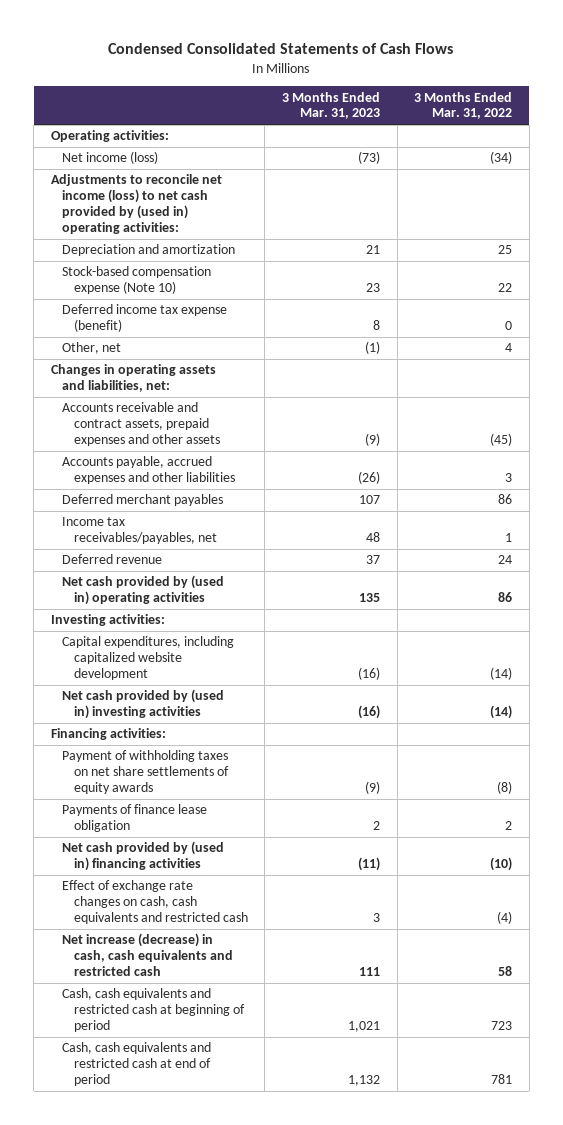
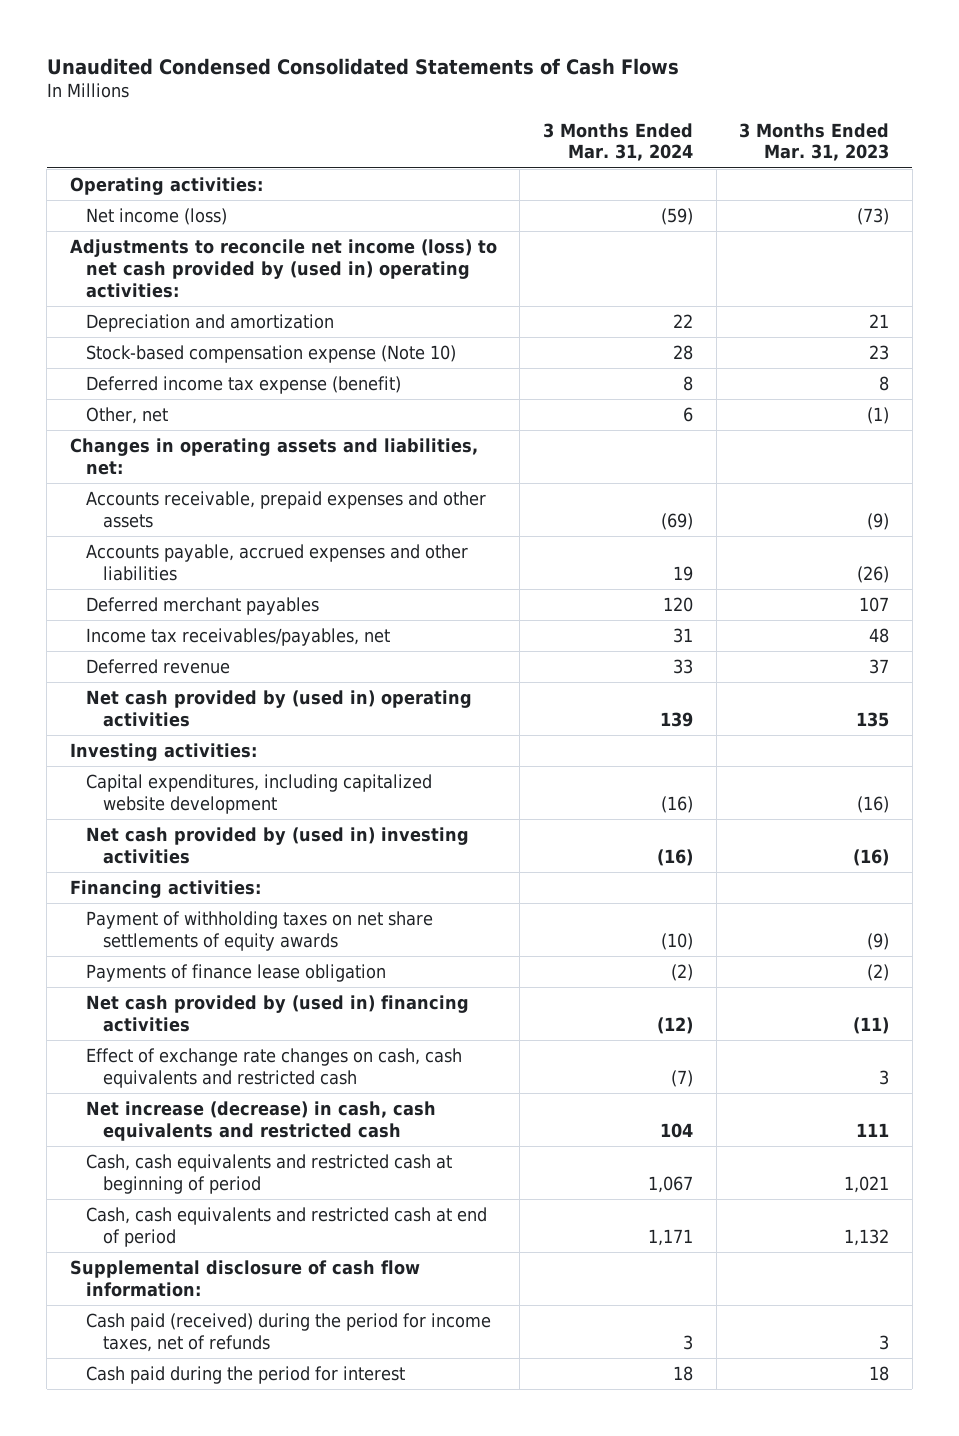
[108,43,454,55] Condensed Consolidated Statements of Cash Flows -> [46,57,679,75] Unaudited Condensed Consolidated Statements of Cash Flows
[414,91,513,120] 3 Months Ended Mar. 31, 2022 -> none
none -> [543,122,694,162] 3 Months Ended Mar. 31, 2024
[62,402,220,447] Accounts receivable and contract assets, prepaid expenses and other assets -> [86,490,487,528] Accounts receivable, prepaid expenses and other assets
[373,821,381,831] 2 -> [867,963,890,981] (2)
none -> [69,1259,420,1297] Supplemental disclosure of cash flow information:
none -> [86,1312,492,1352] Cash paid (received) during the period for income taxes, net of refunds
none -> [86,1365,406,1384] Cash paid during the period for interest

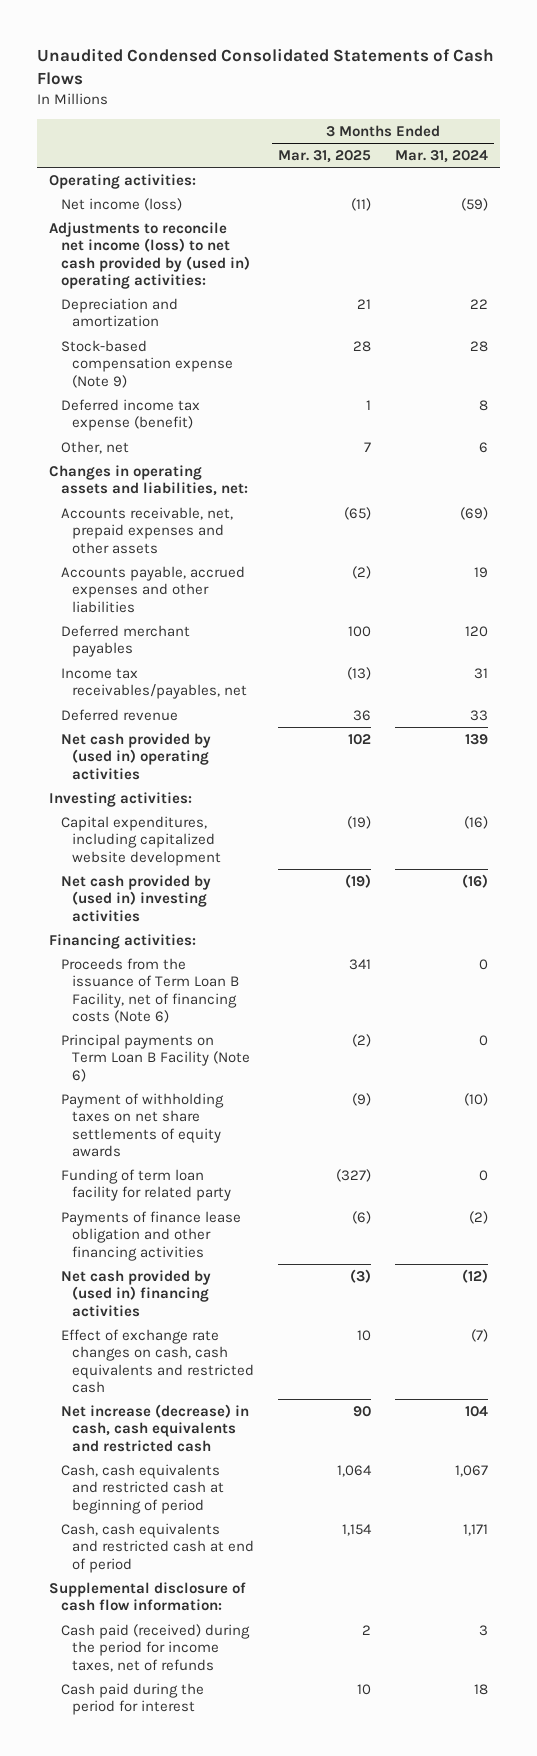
[739,122,890,162] 3 Months Ended Mar. 31, 2023 -> none
none -> [278,150,372,164] Mar. 31, 2025
[86,344,457,363] Stock-based compensation expense (Note 10) -> [60,339,234,388] Stock-based compensation expense (Note 9)
[86,490,487,528] Accounts receivable, prepaid expenses and other assets -> [60,506,233,554] Accounts receivable, net, prepaid expenses and other assets
none -> [60,957,240,1023] Proceeds from the issuance of Term Loan B Facility, net of financing costs (Note 6)
none -> [60,1033,251,1082] Principal payments on Term Loan B Facility (Note 6)
none -> [60,1168,232,1202] Funding of term loan facility for related party
[86,963,387,982] Payments of finance lease obligation -> [60,1210,241,1261] Payments of finance lease obligation and other financing activities

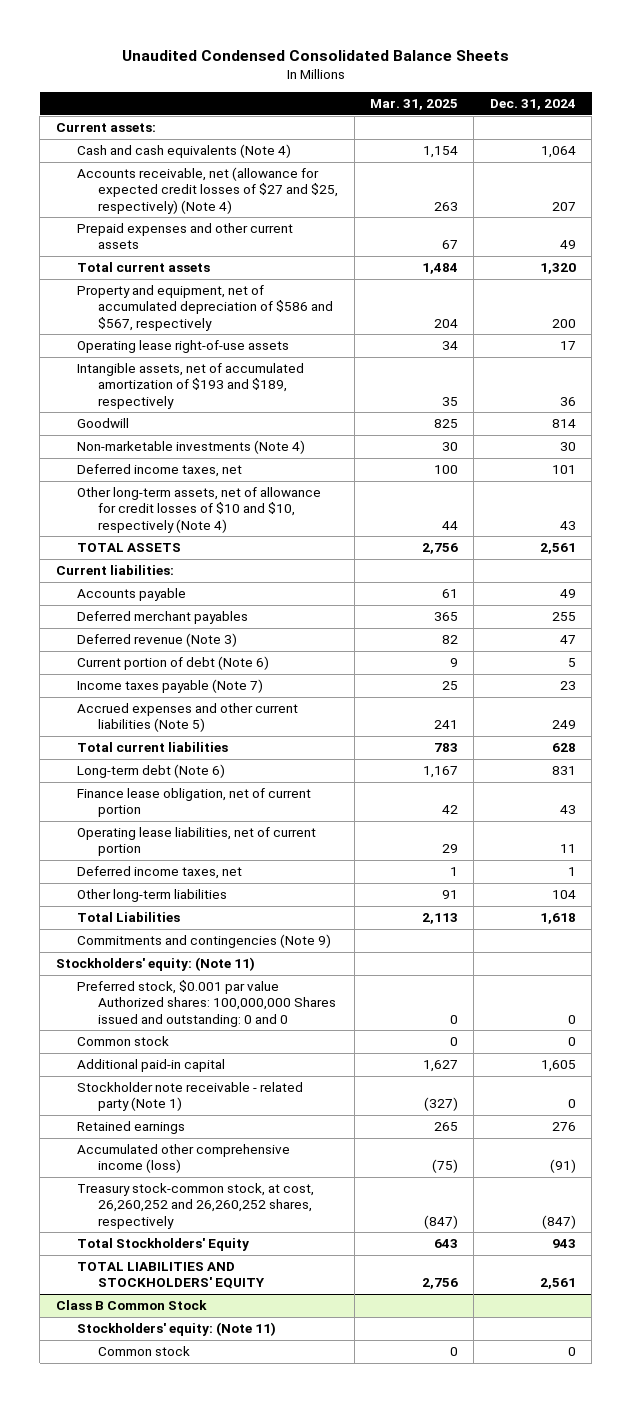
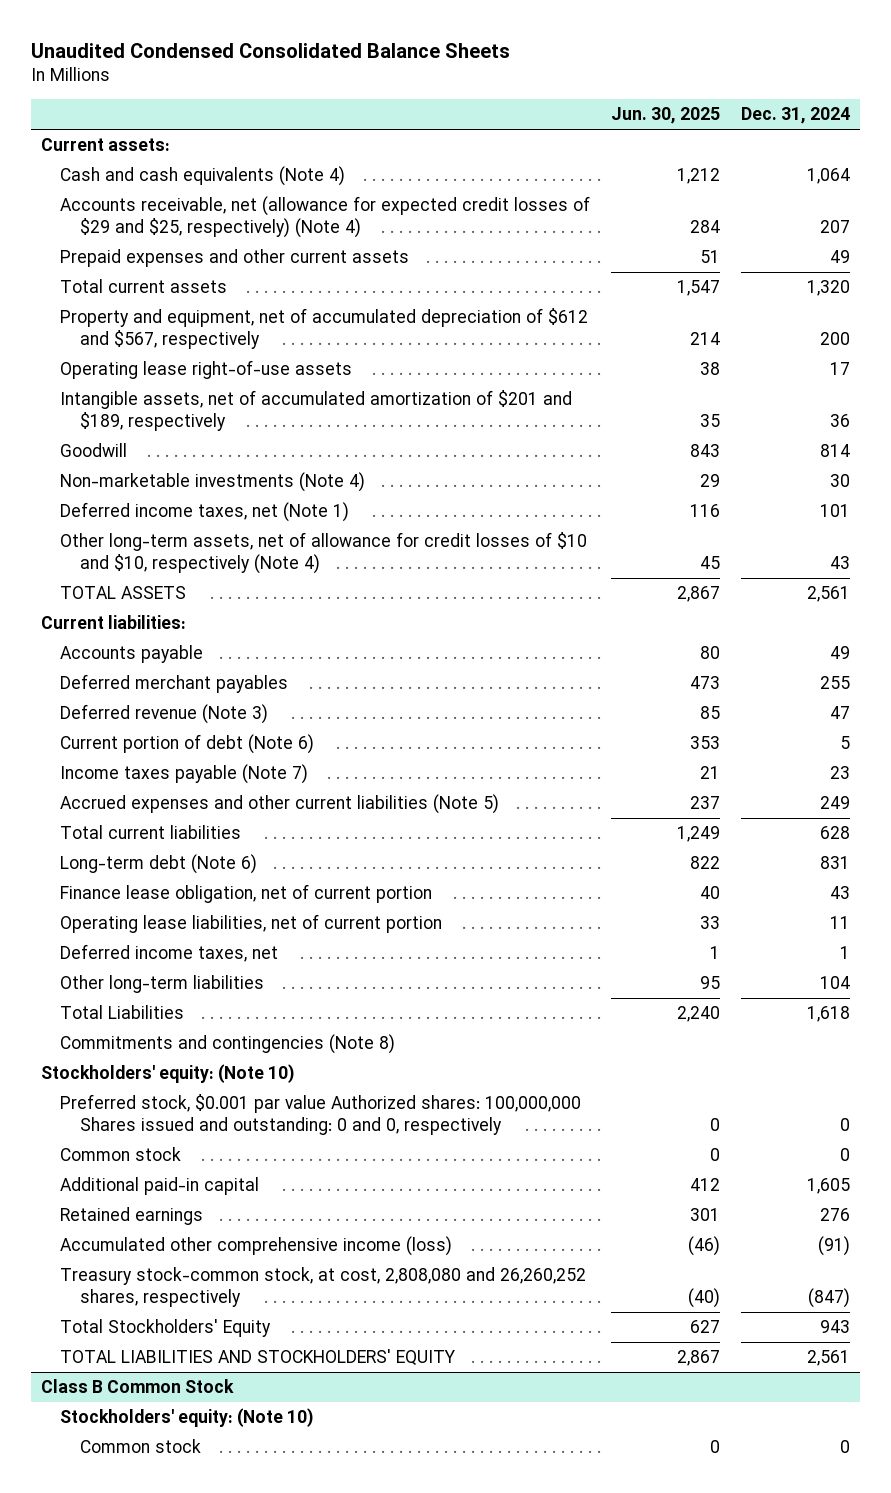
[370,99,459,111] Mar. 31, 2025 -> none
none -> [611,107,721,125] Jun. 30, 2025
[77,167,339,214] Accounts receivable, net (allowance for expected credit losses of $27 and $25, respectively) (Note 4) -> [60,196,591,238] Accounts receivable, net (allowance for expected credit losses of $29 and $25, respectively) (Note 4)
[77,285,334,331] Property and equipment, net of accumulated depreciation of $586 and $567, respectively -> [60,308,589,349] Property and equipment, net of accumulated depreciation of $612 and $567, respectively
[77,363,305,409] Intangible assets, net of accumulated amortization of $193 and $189, respectively -> [60,390,573,431] Intangible assets, net of accumulated amortization of $201 and $189, respectively
[77,464,243,478] Deferred income taxes, net -> [60,502,350,523] Deferred income taxes, net (Note 1)
[77,934,332,949] Commitments and contingencies (Note 9) -> [60,1034,396,1055] Commitments and contingencies (Note 8)
[55,957,255,972] Stockholders' equity: (Note 11) -> [40,1064,295,1084] Stockholders' equity: (Note 10)
[77,980,337,1027] Preferred stock, $0.001 par value Authorized shares: 100,000,000 Shares issued and outstanding: 0 and 0 -> [60,1094,582,1135] Preferred stock, $0.001 par value Authorized shares: 100,000,000 Shares issued and outstanding: 0 and 0, respectively
[77,1082,304,1112] Stockholder note receivable - related party (Note 1) -> none
[77,1183,315,1229] Treasury stock-common stock, at cost, 26,260,252 and 26,260,252 shares, respectively -> [60,1267,587,1307] Treasury stock-common stock, at cost, 2,808,080 and 26,260,252 shares, respectively
[77,1322,277,1337] Stockholders' equity: (Note 11) -> [60,1408,315,1428] Stockholders' equity: (Note 10)

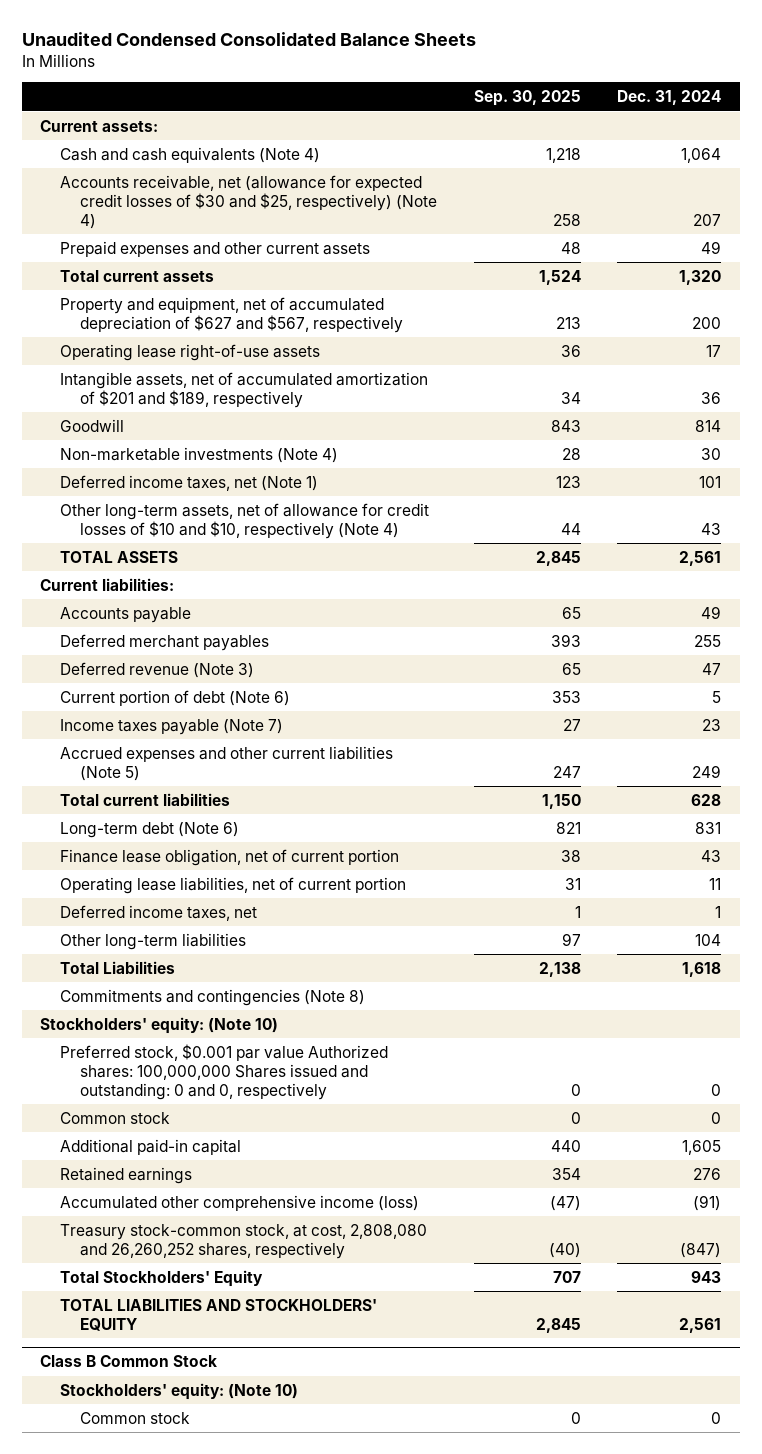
[611,107,721,125] Jun. 30, 2025 -> none
none -> [473,90,581,107] Sep. 30, 2025
[60,196,591,238] Accounts receivable, net (allowance for expected credit losses of $29 and $25, respectively) (Note 4) -> [60,174,437,229] Accounts receivable, net (allowance for expected credit losses of $30 and $25, respectively) (Note 4)
[60,308,589,349] Property and equipment, net of accumulated depreciation of $612 and $567, respectively -> [60,296,403,333] Property and equipment, net of accumulated depreciation of $627 and $567, respectively

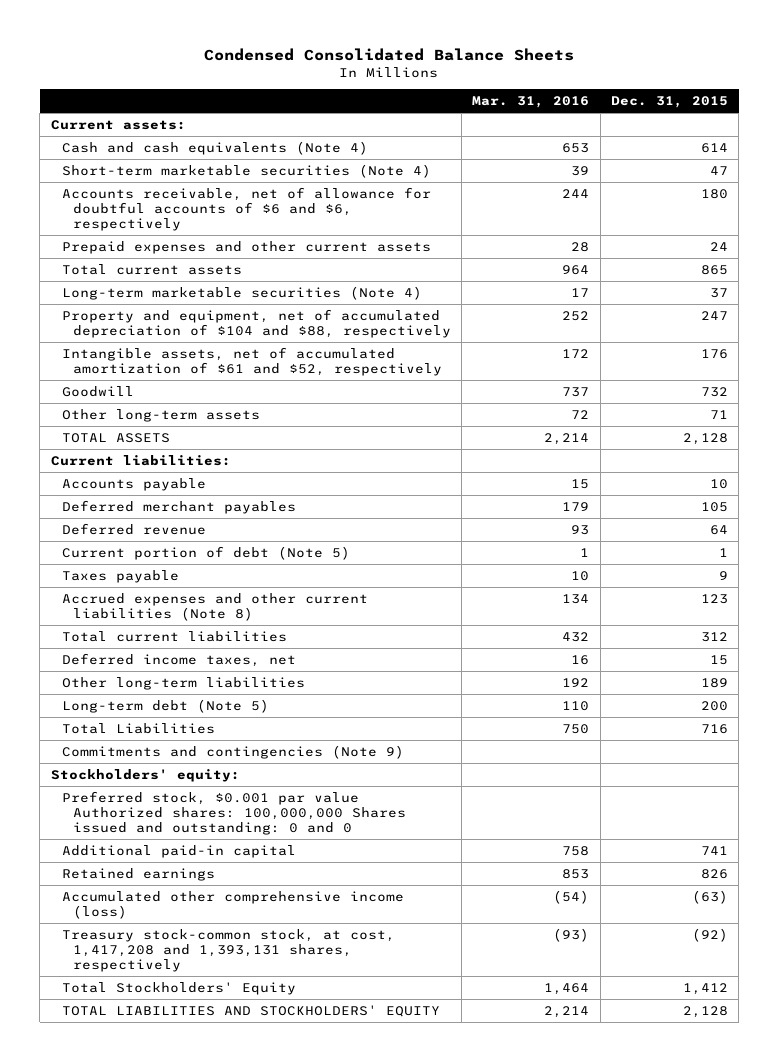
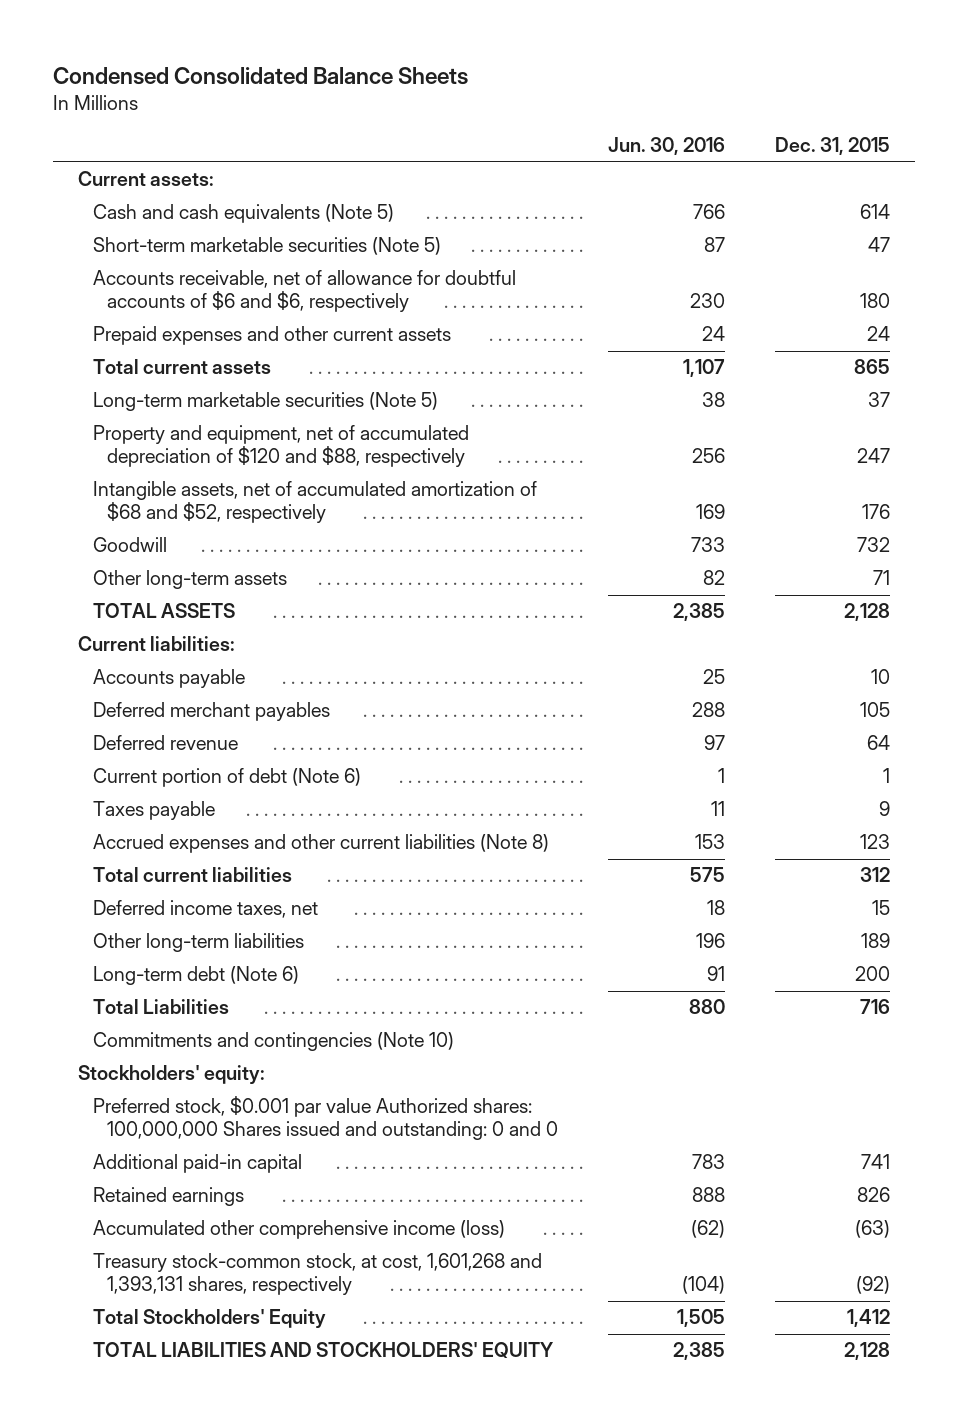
[472,96,590,109] Mar. 31, 2016 -> none
none -> [607,137,725,156] Jun. 30, 2016
[61,140,368,155] Cash and cash equivalents (Note 4) -> [92,204,394,224] Cash and cash equivalents (Note 5)
[61,163,431,178] Short-term marketable securities (Note 4) -> [92,237,441,256] Short-term marketable securities (Note 5)
[61,285,422,300] Long-term marketable securities (Note 4) -> [92,392,438,412] Long-term marketable securities (Note 5)
[61,308,451,339] Property and equipment, net of accumulated depreciation of $104 and $88, respectively -> [92,425,469,468] Property and equipment, net of accumulated depreciation of $120 and $88, respectively
[61,346,442,377] Intangible assets, net of accumulated amortization of $61 and $52, respectively -> [92,481,537,524] Intangible assets, net of accumulated amortization of $68 and $52, respectively
[61,545,350,560] Current portion of debt (Note 5) -> [92,768,361,788] Current portion of debt (Note 6)
[61,698,269,713] Long-term debt (Note 5) -> [92,966,299,986] Long-term debt (Note 6)
[61,744,404,759] Commitments and contingencies (Note 9) -> [92,1032,454,1052] Commitments and contingencies (Note 10)
[61,928,395,973] Treasury stock-common stock, at cost, 1,417,208 and 1,393,131 shares, respectively -> [92,1253,542,1296] Treasury stock-common stock, at cost, 1,601,268 and 1,393,131 shares, respectively

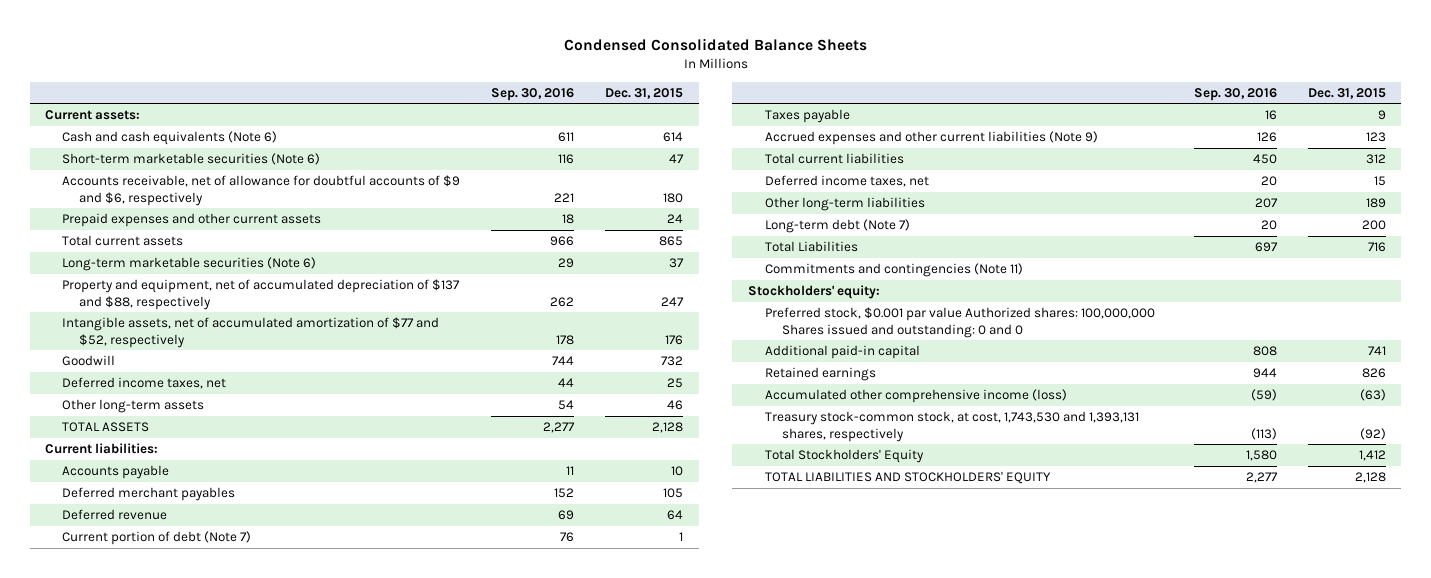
[607,137,725,156] Jun. 30, 2016 -> none
none -> [491,87,575,101] Sep. 30, 2016
[92,204,394,224] Cash and cash equivalents (Note 5) -> [62,130,278,145] Cash and cash equivalents (Note 6)
[92,237,441,256] Short-term marketable securities (Note 5) -> [62,152,321,165] Short-term marketable securities (Note 6)
[92,270,516,313] Accounts receivable, net of allowance for doubtful accounts of $6 and $6, respectively -> [62,174,461,206] Accounts receivable, net of allowance for doubtful accounts of $9 and $6, respectively
[92,392,438,412] Long-term marketable securities (Note 5) -> [62,256,317,271] Long-term marketable securities (Note 6)
[92,425,469,468] Property and equipment, net of accumulated depreciation of $120 and $88, respectively -> [62,278,461,310] Property and equipment, net of accumulated depreciation of $137 and $88, respectively
[92,481,537,524] Intangible assets, net of accumulated amortization of $68 and $52, respectively -> [62,316,440,348] Intangible assets, net of accumulated amortization of $77 and $52, respectively
none -> [62,376,227,389] Deferred income taxes, net
[873,570,891,586] 71 -> [667,399,684,410] 46
[92,768,361,788] Current portion of debt (Note 6) -> [62,530,252,545] Current portion of debt (Note 7)
[92,834,549,854] Accrued expenses and other current liabilities (Note 8) -> [764,130,1098,145] Accrued expenses and other current liabilities (Note 9)
[92,966,299,986] Long-term debt (Note 6) -> [764,218,910,233] Long-term debt (Note 7)
[92,1032,454,1052] Commitments and contingencies (Note 10) -> [764,262,1023,277] Commitments and contingencies (Note 11)
[92,1253,542,1296] Treasury stock-common stock, at cost, 1,601,268 and 1,393,131 shares, respectively -> [764,410,1139,442] Treasury stock-common stock, at cost, 1,743,530 and 1,393,131 shares, respectively

